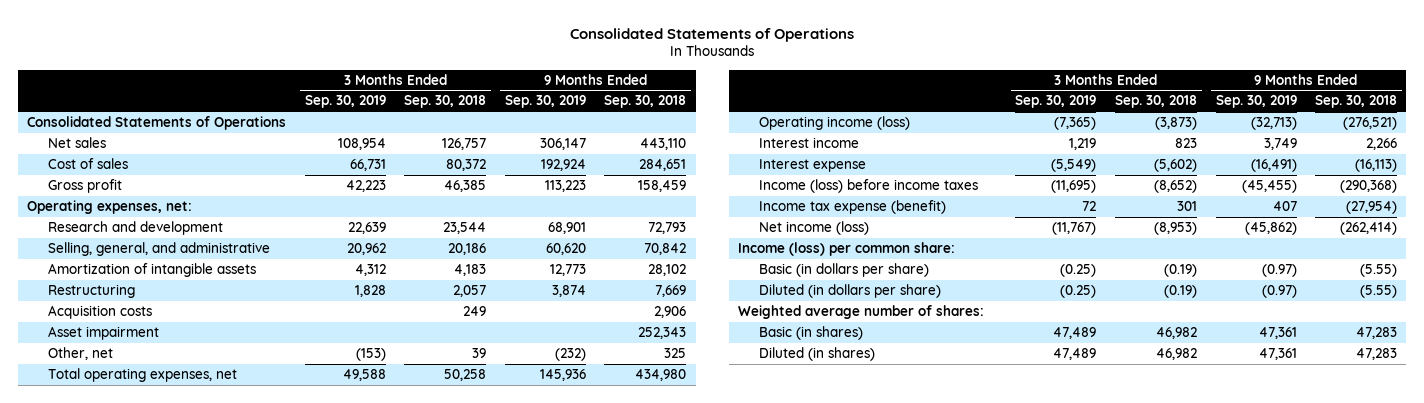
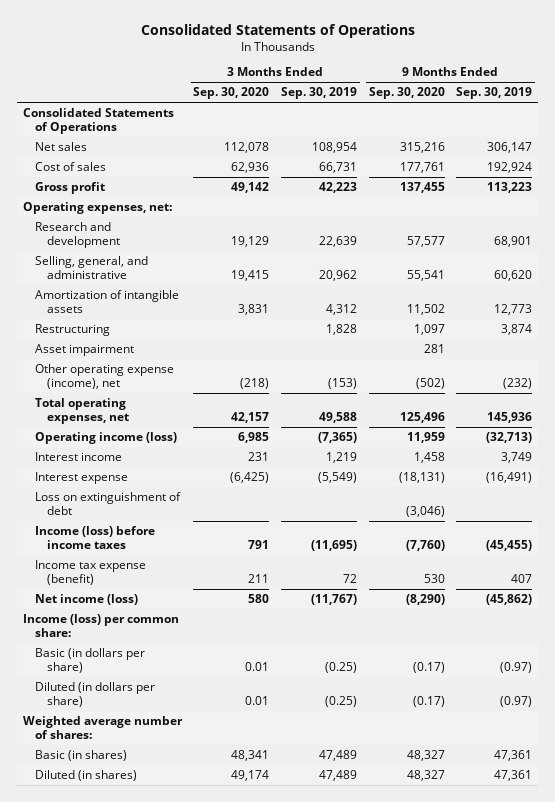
[404,95,487,109] Sep. 30, 2018 -> none
[604,95,687,109] Sep. 30, 2018 -> none
none -> [193,87,270,100] Sep. 30, 2020
none -> [368,87,445,100] Sep. 30, 2020
[48,305,153,320] Acquisition costs -> none
[48,347,114,361] Other, net -> [34,364,174,389] Other operating expense (income), net
none -> [34,492,181,515] Loss on extinguishment of debt

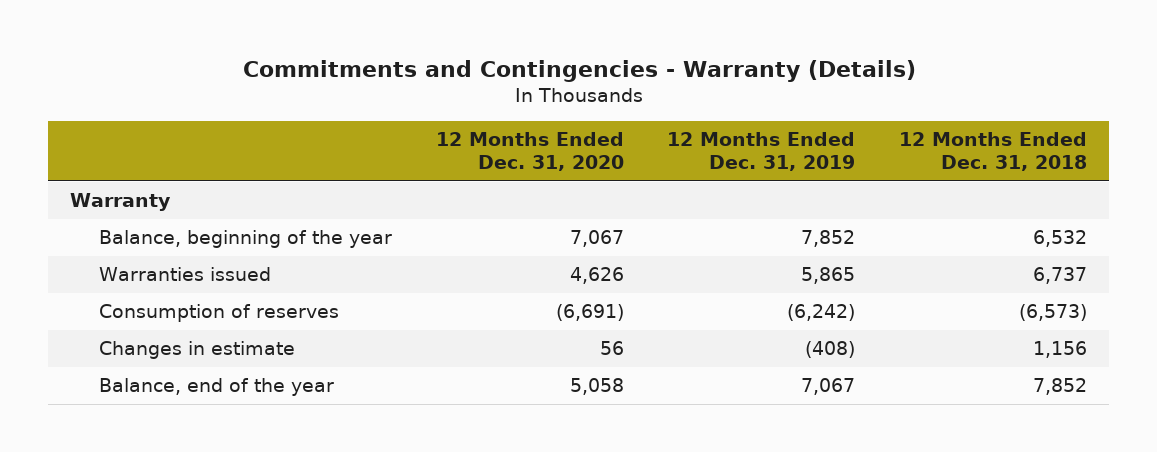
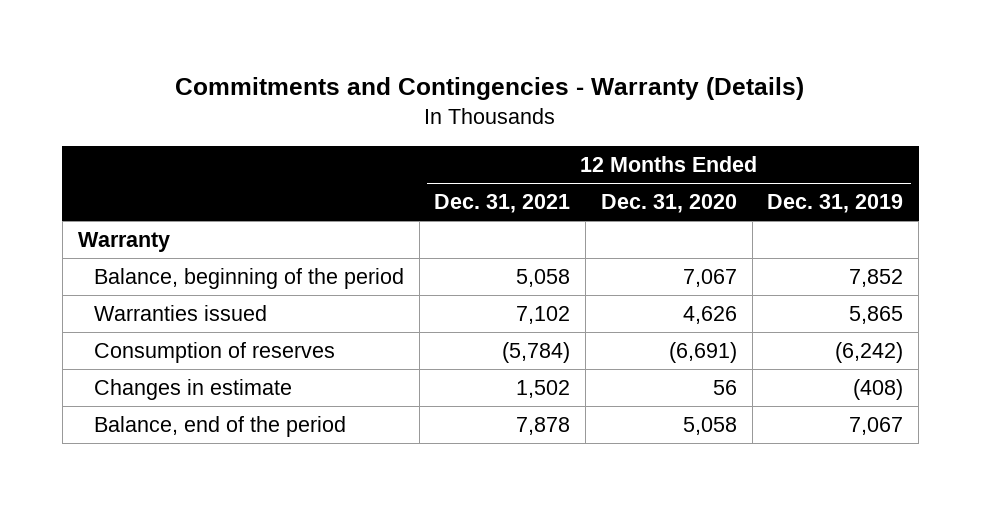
[899,131,1088,172] 12 Months Ended Dec. 31, 2018 -> none
none -> [434,194,571,214] Dec. 31, 2021
[99,230,393,249] Balance, beginning of the year -> [94,268,405,290] Balance, beginning of the period
[99,378,335,397] Balance, end of the year -> [94,416,347,438] Balance, end of the period

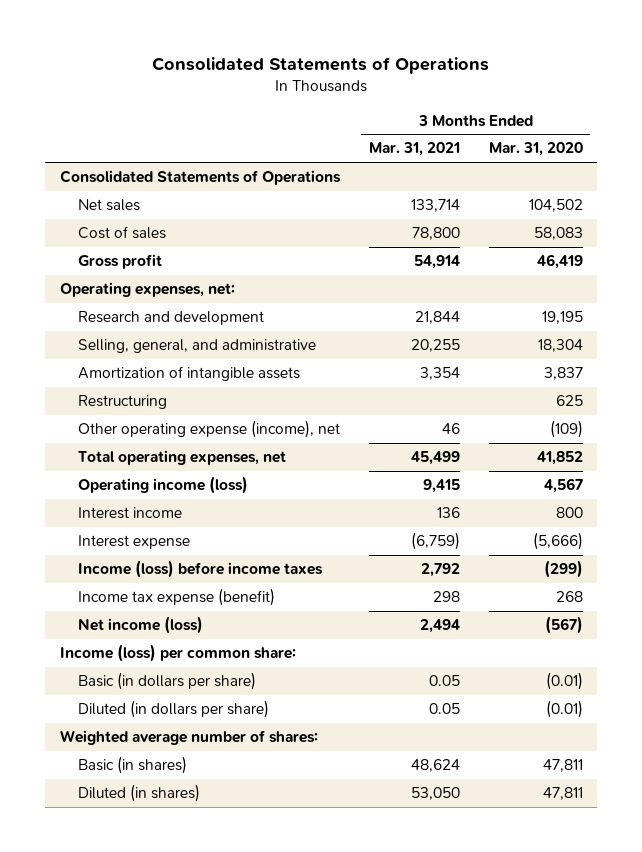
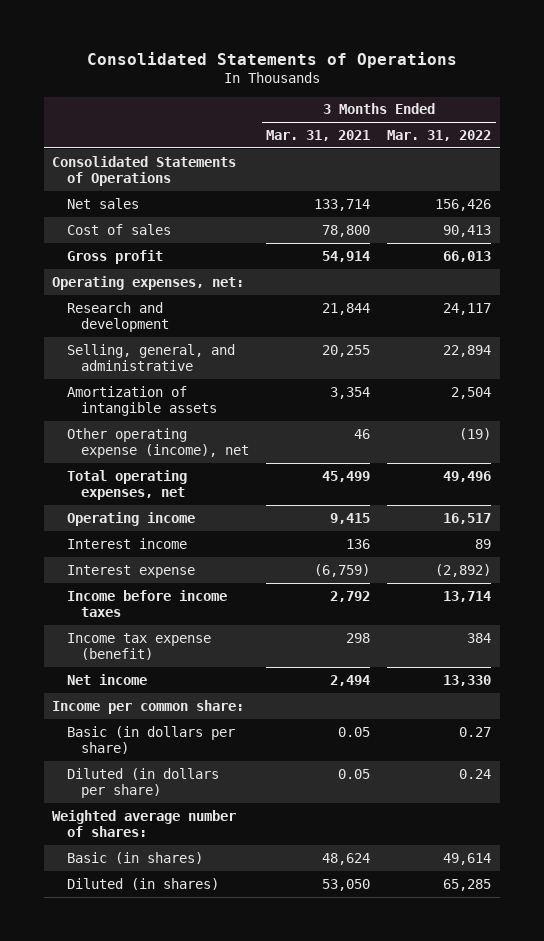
[488,142,583,157] Mar. 31, 2020 -> none
none -> [387,129,492,141] Mar. 31, 2022
[77,395,167,410] Restructuring -> none
[77,476,248,495] Operating income (loss) -> [66,511,195,526] Operating income
[77,560,323,579] Income (loss) before income taxes -> [66,589,227,618] Income before income taxes
[77,616,203,635] Net income (loss) -> [66,673,147,685] Net income
[59,644,296,663] Income (loss) per common share: -> [52,699,245,714] Income per common share:

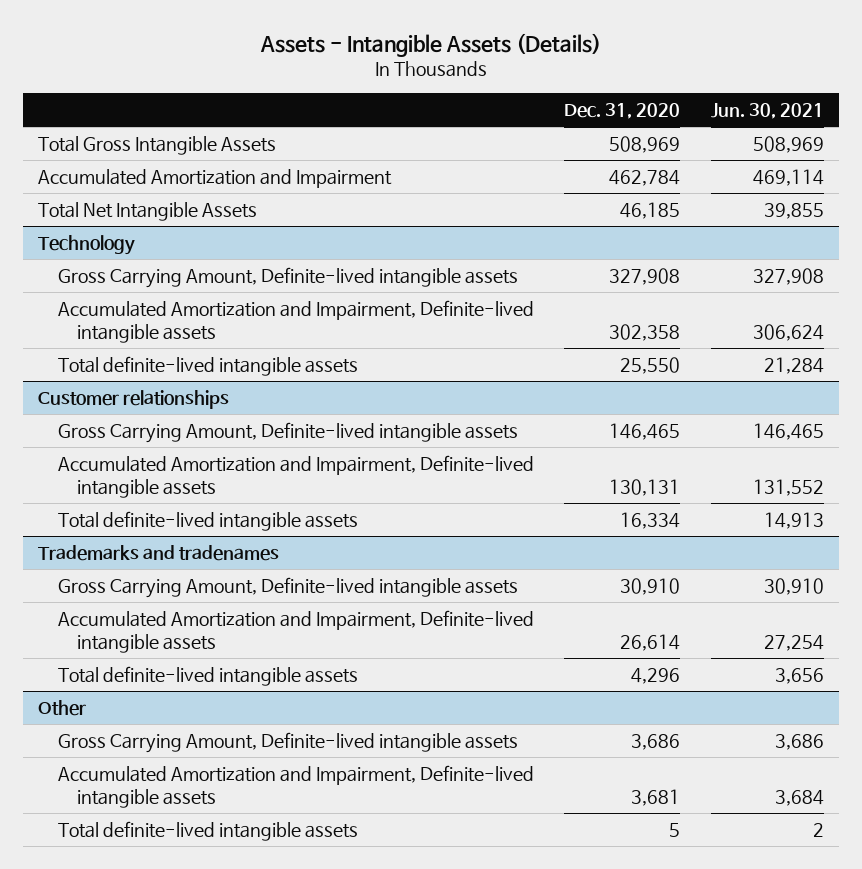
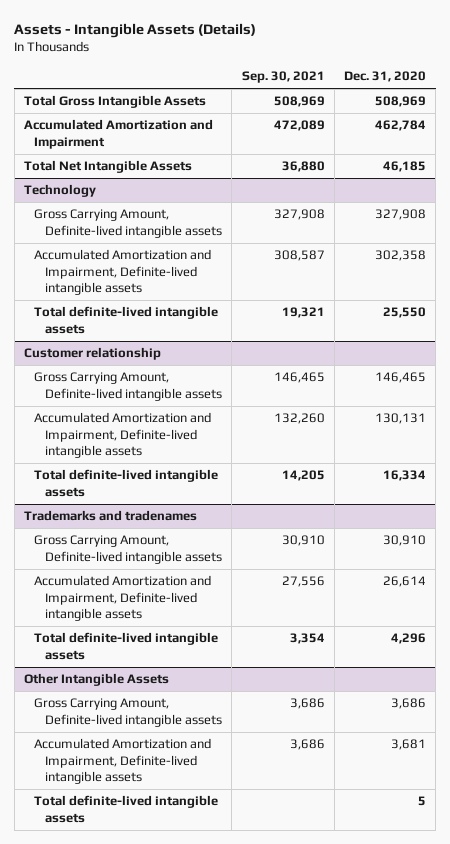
[710,103,824,120] Jun. 30, 2021 -> none
none -> [241,71,325,84] Sep. 30, 2021
[38,390,230,410] Customer relationships -> [23,347,161,361] Customer relationship
[38,700,87,717] Other -> [23,673,169,687] Other Intangible Assets

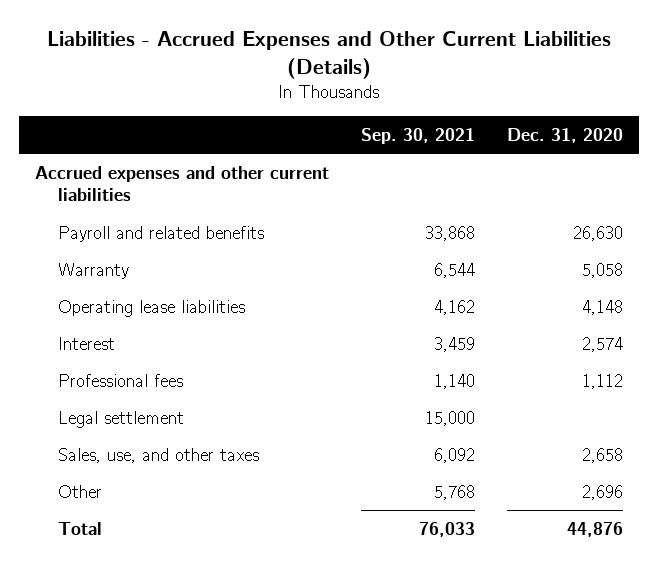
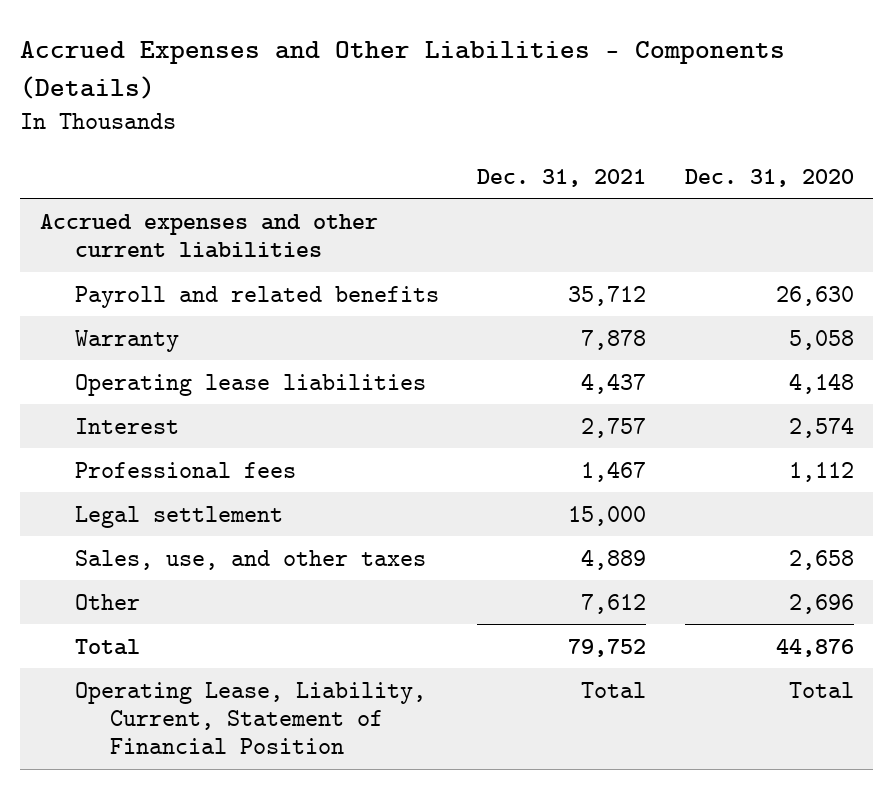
[46,31,611,80] Liabilities - Accrued Expenses and Other Current Liabilities (Details) -> [20,41,786,100] Accrued Expenses and Other Liabilities - Components (Details)
[360,128,475,145] Sep. 30, 2021 -> none
none -> [477,168,647,187] Dec. 31, 2021
none -> [74,681,426,755] Operating Lease, Liability, Current, Statement of Financial Position

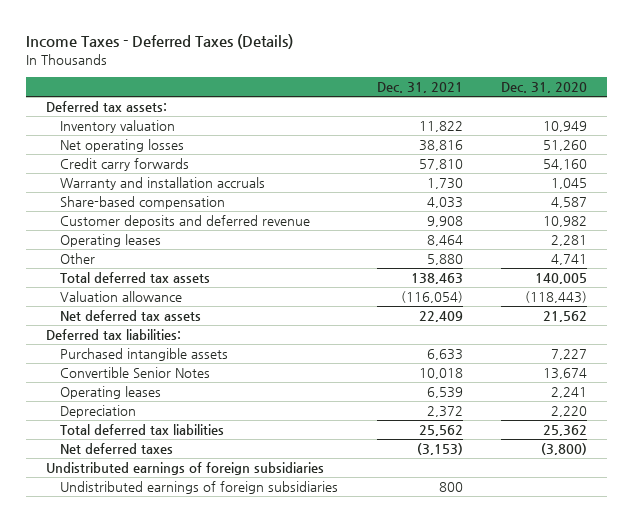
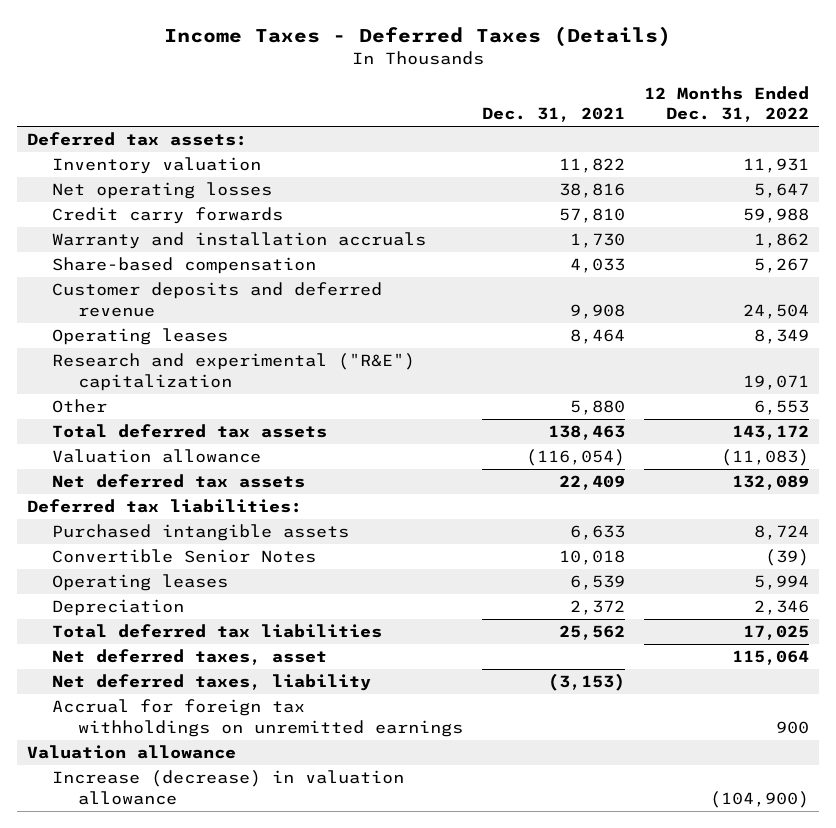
[501,82,588,94] Dec. 31, 2020 -> none
none -> [644,85,810,123] 12 Months Ended Dec. 31, 2022
none -> [52,353,416,391] Research and experimental ("R&E") capitalization
[45,462,324,476] Undistributed earnings of foreign subsidiaries -> none
[59,481,338,495] Undistributed earnings of foreign subsidiaries -> none
none -> [52,649,328,666] Net deferred taxes, asset
[59,443,173,455] Net deferred taxes -> [52,674,372,692] Net deferred taxes, liability
none -> [52,699,463,737] Accrual for foreign tax withholdings on unremitted earnings
none -> [27,745,237,760] Valuation allowance
none -> [52,770,405,805] Increase (decrease) in valuation allowance

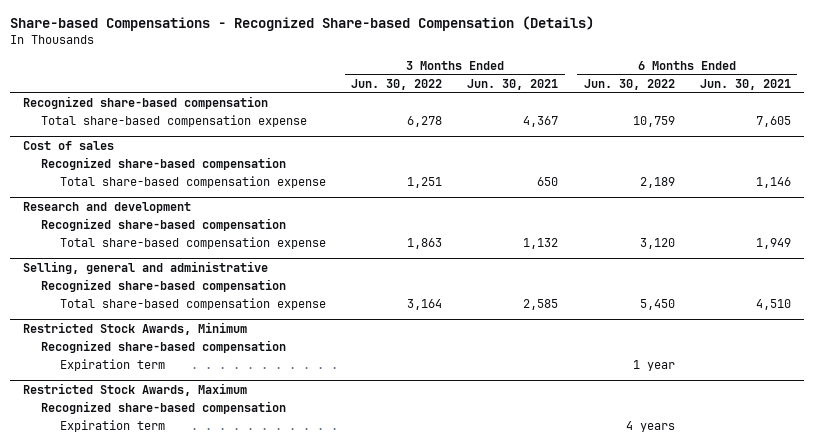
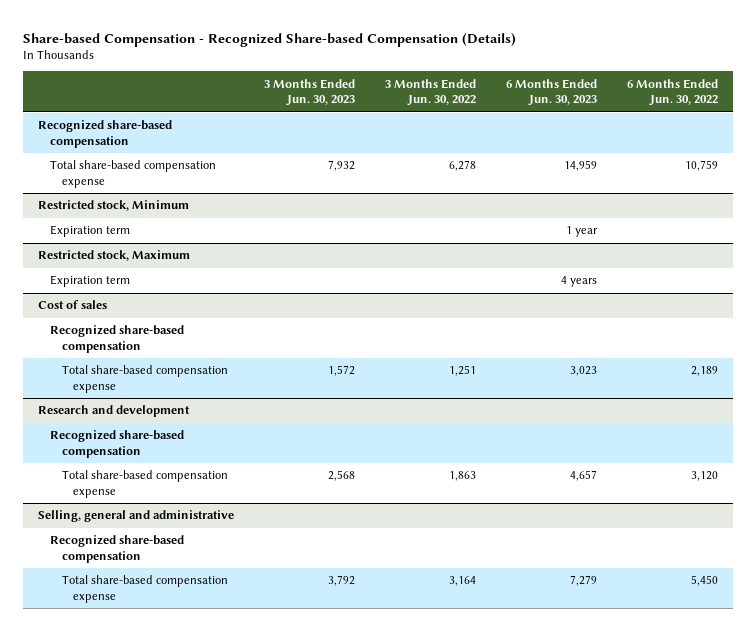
[10,16,595,32] Share-based Compensations - Recognized Share-based Compensation (Details) -> [23,32,517,47] Share-based Compensation - Recognized Share-based Compensation (Details)
[467,79,559,91] Jun. 30, 2021 -> none
[699,79,791,91] Jun. 30, 2021 -> none
none -> [264,78,356,107] 3 Months Ended Jun. 30, 2023
none -> [505,78,597,107] 6 Months Ended Jun. 30, 2023
none -> [38,200,190,212] Restricted stock, Minimum
none -> [50,225,131,238] Expiration term
none -> [38,250,191,262] Restricted stock, Maximum
none -> [50,275,131,288] Expiration term
[22,322,247,336] Restricted Stock Awards, Minimum -> none
[41,340,287,354] Recognized share-based compensation -> none
[59,359,165,372] Expiration term -> none
[22,383,247,397] Restricted Stock Awards, Maximum -> none
[41,401,287,415] Recognized share-based compensation -> none
[59,420,165,433] Expiration term -> none

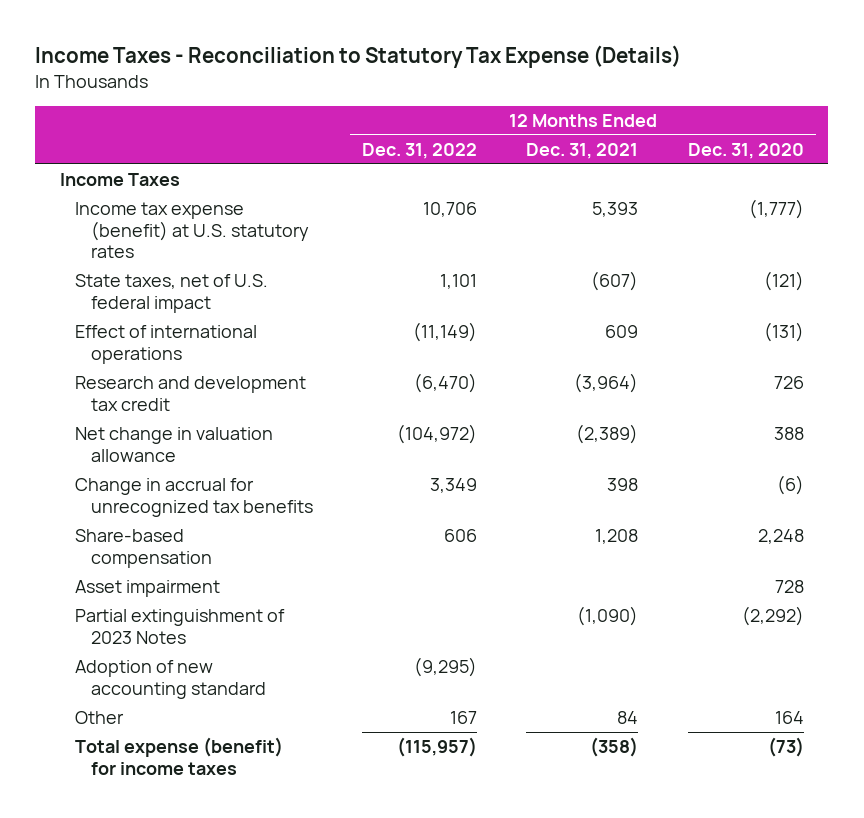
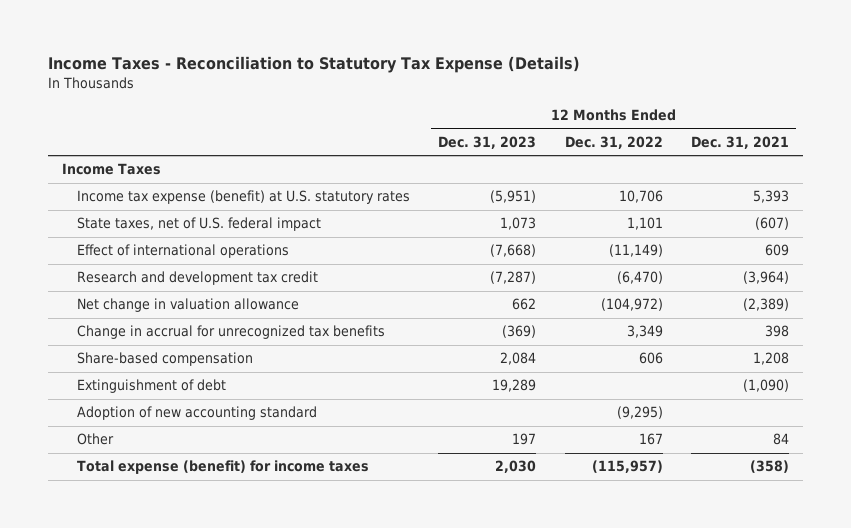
[687,142,804,159] Dec. 31, 2020 -> none
none -> [438,135,537,149] Dec. 31, 2023
[75,580,221,598] Asset impairment -> none
[75,609,286,644] Partial extinguishment of 2023 Notes -> none
none -> [77,379,227,394] Extinguishment of debt

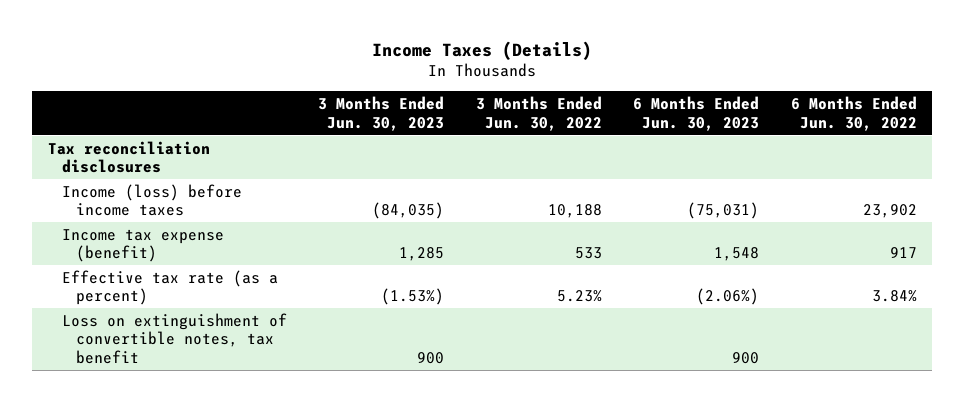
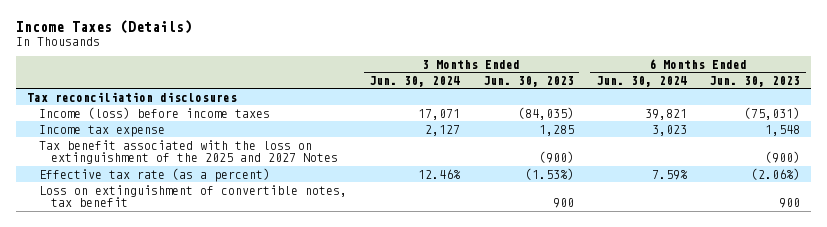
[475,95,602,131] 3 Months Ended Jun. 30, 2022 -> none
[790,95,917,131] 6 Months Ended Jun. 30, 2022 -> none
none -> [369,75,461,87] Jun. 30, 2024
none -> [595,75,687,87] Jun. 30, 2024
[61,228,224,263] Income tax expense (benefit) -> [39,124,166,137] Income tax expense
none -> [39,139,338,165] Tax benefit associated with the loss on extinguishment of the 2025 and 2027 Notes

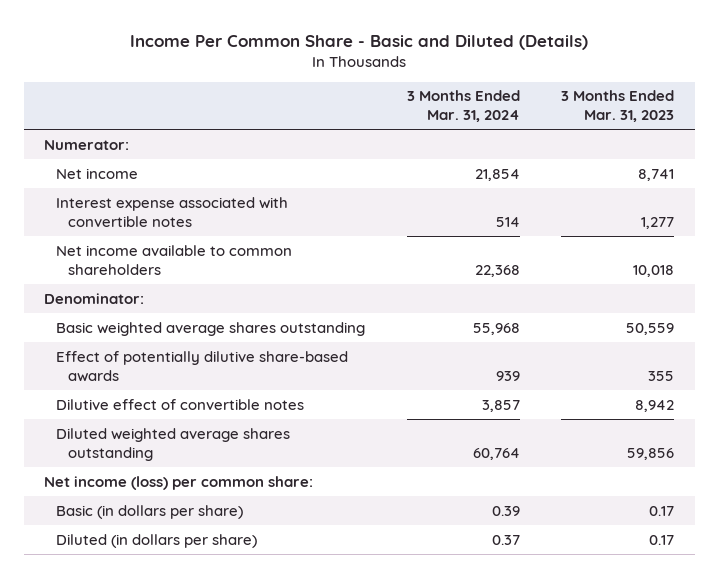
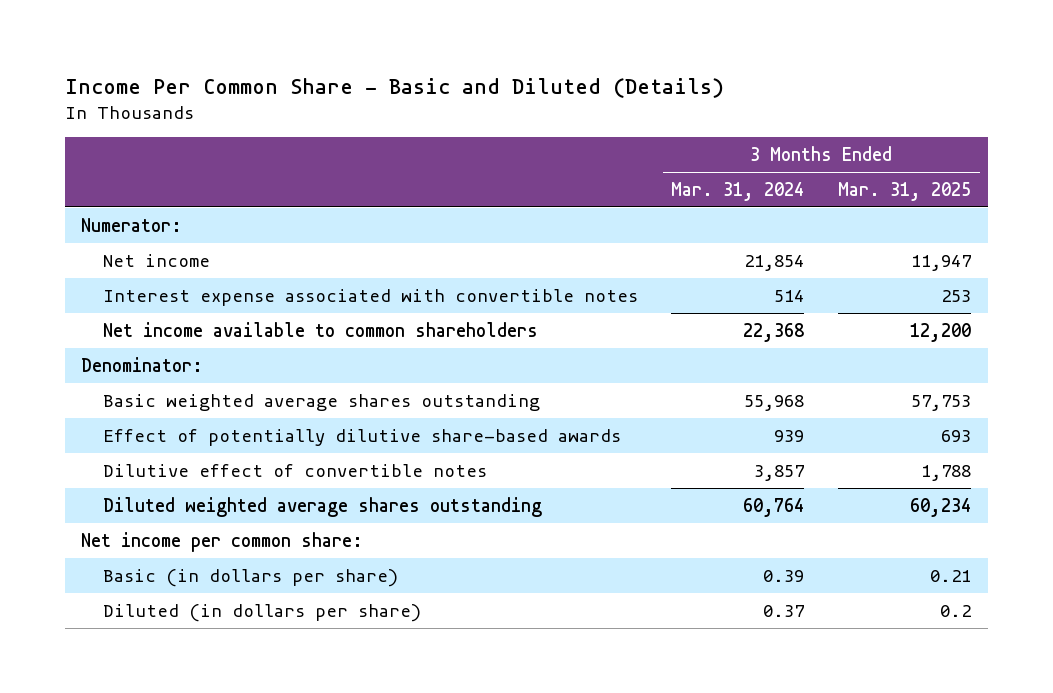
[560,90,674,123] 3 Months Ended Mar. 31, 2023 -> none
none -> [838,181,972,201] Mar. 31, 2025
[44,475,314,490] Net income (loss) per common share: -> [81,531,364,552] Net income per common share:

